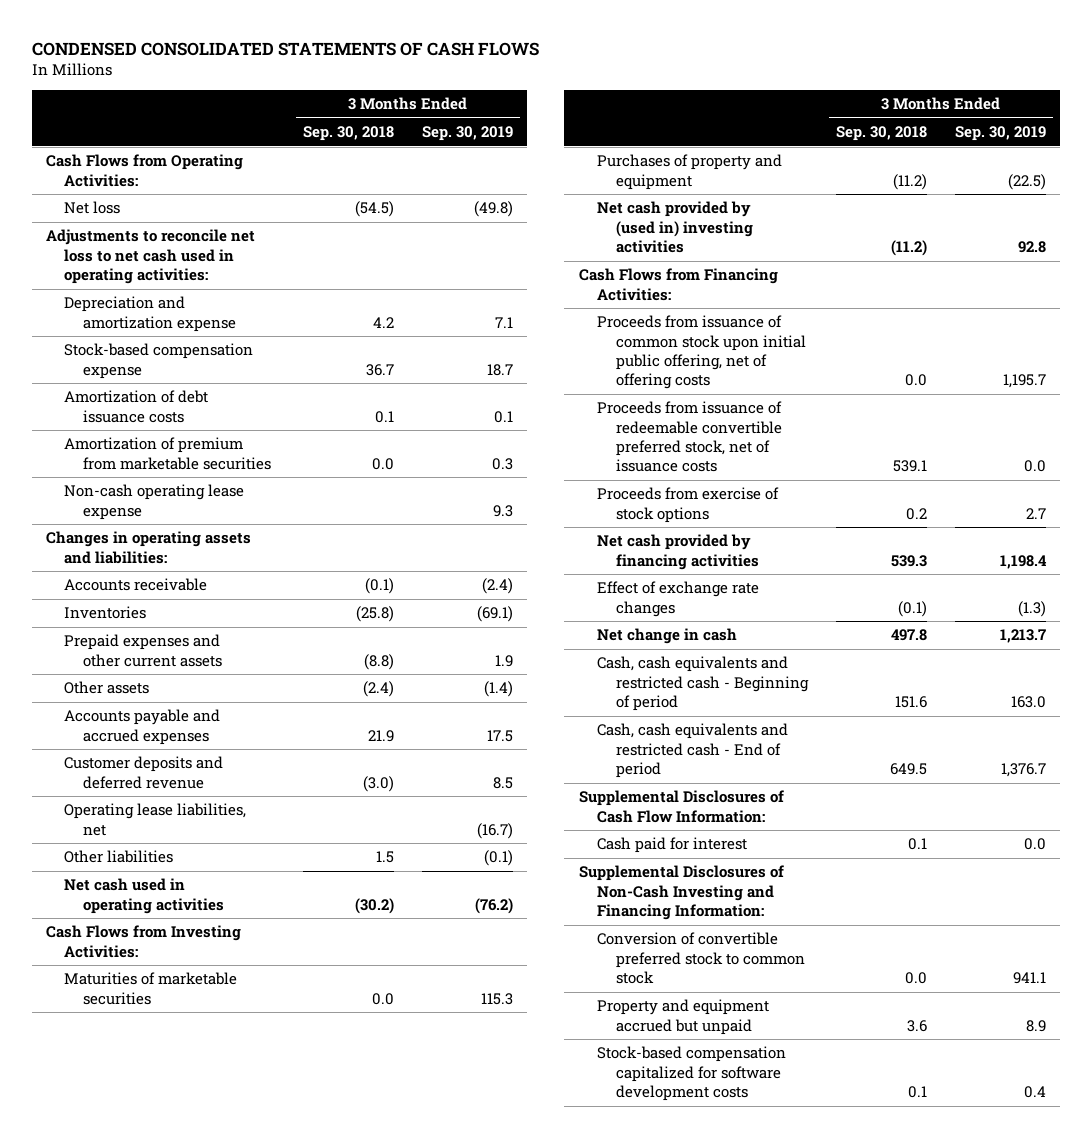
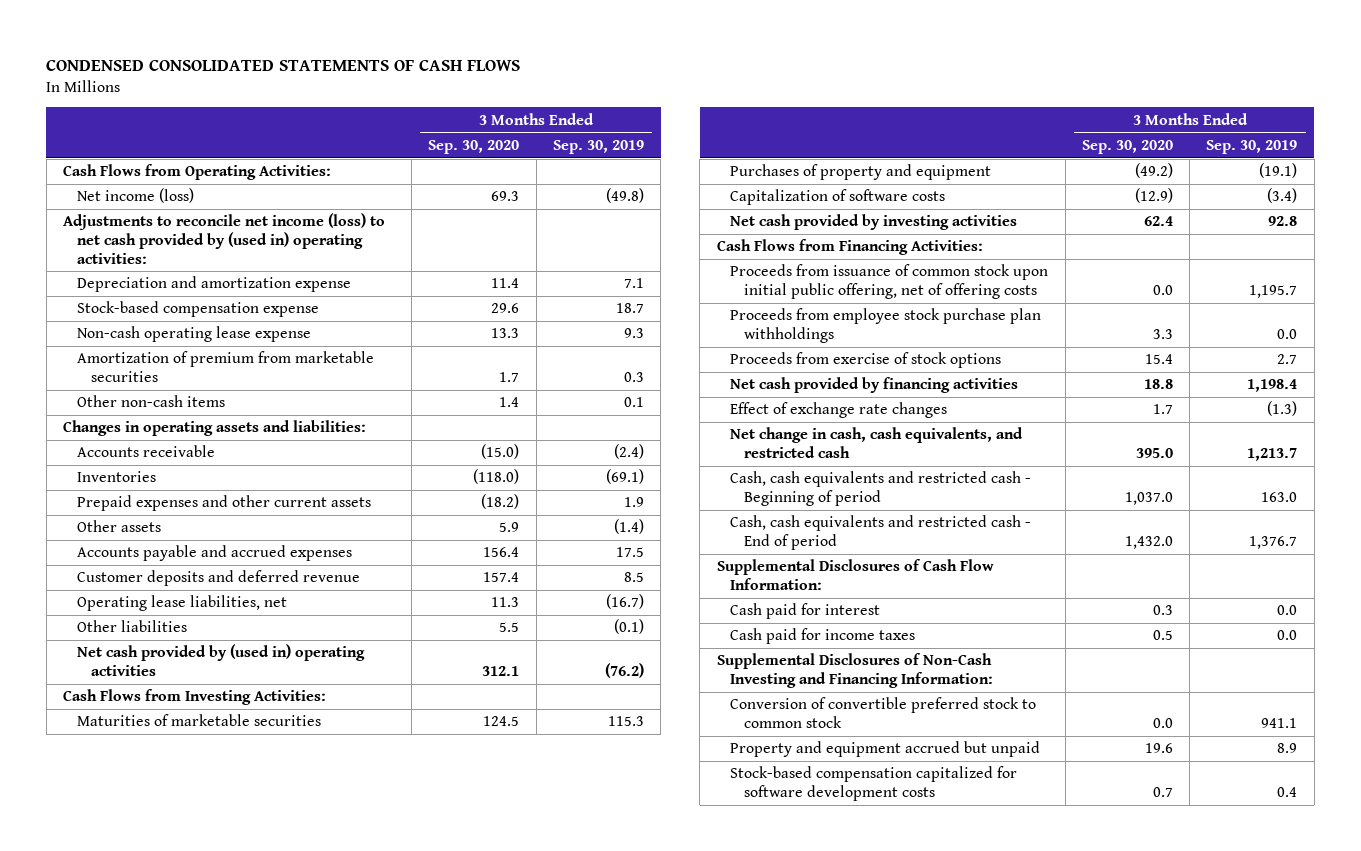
[302,126,394,142] Sep. 30, 2018 -> none
none -> [428,139,520,154] Sep. 30, 2020
[64,201,121,215] Net loss -> [76,188,194,204] Net income (loss)
[45,229,255,284] Adjustments to reconcile net loss to net cash used in operating activities: -> [63,213,386,264] Adjustments to reconcile net income (loss) to net cash provided by (used in) operating activities:
[64,390,209,423] Amortization of debt issuance costs -> none
[64,437,271,470] Amortization of premium from marketable securities -> [76,351,374,383] Amortization of premium from marketable securities
none -> [76,395,225,408] Other non-cash items
[64,878,224,914] Net cash used in operating activities -> [76,644,365,677] Net cash provided by (used in) operating activities
[1008,173,1047,190] (22.5) -> [1259,163,1298,179] (19.1)
none -> [730,189,946,206] Capitalization of software costs
[597,201,753,253] Net cash provided by (used in) investing activities -> [730,214,1018,231] Net cash provided by investing activities
[597,401,783,473] Proceeds from issuance of redeemable convertible preferred stock, net of issuance costs -> none
none -> [730,308,1042,344] Proceeds from employee stock purchase plan withholdings
[597,628,738,645] Net change in cash -> [730,427,1024,459] Net change in cash, cash equivalents, and restricted cash
none -> [730,628,916,645] Cash paid for income taxes

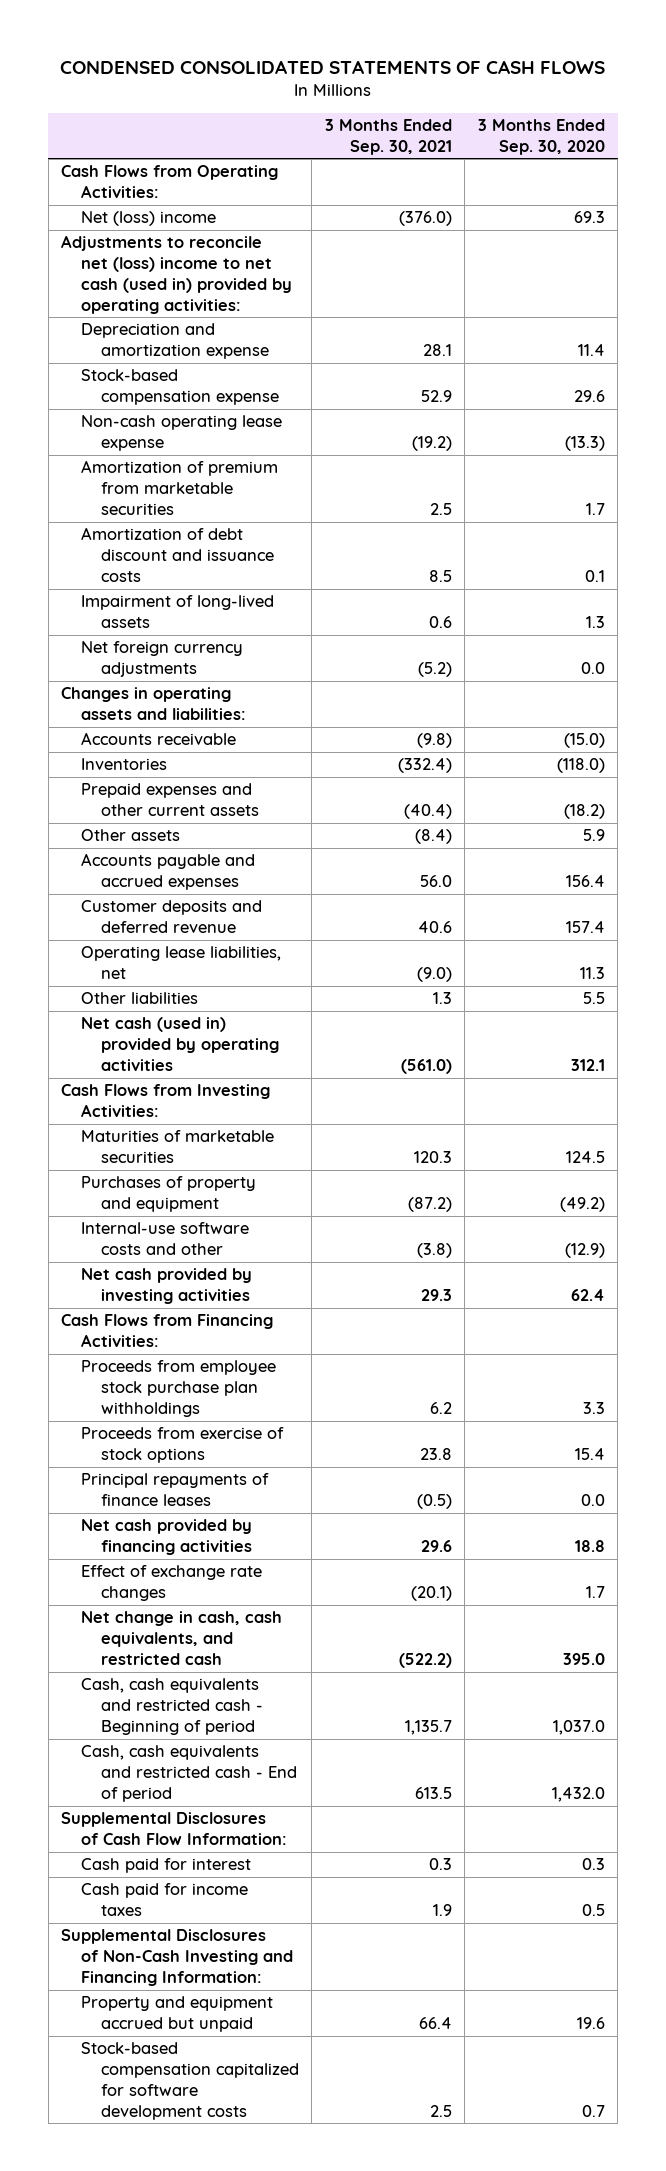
[552,139,644,154] Sep. 30, 2019 -> none
none -> [324,118,452,155] 3 Months Ended Sep. 30, 2021
[76,188,194,204] Net income (loss) -> [80,211,216,227] Net (loss) income
[63,213,386,264] Adjustments to reconcile net income (loss) to net cash provided by (used in) operating activities: -> [61,235,292,314] Adjustments to reconcile net (loss) income to net cash (used in) provided by operating activities:
[491,328,520,339] 13.3 -> [564,436,605,452] (13.3)
[76,395,225,408] Other non-cash items -> none
none -> [80,527,274,582] Amortization of debt discount and issuance costs
none -> [80,595,274,629] Impairment of long-lived assets
none -> [80,641,243,678] Net foreign currency adjustments
[76,644,365,677] Net cash provided by (used in) operating activities -> [80,1017,279,1071] Net cash (used in) provided by operating activities
[730,189,946,206] Capitalization of software costs -> [80,1222,249,1256] Internal-use software costs and other
[730,264,1049,300] Proceeds from issuance of common stock upon initial public offering, net of offering costs -> none
none -> [80,1473,269,1507] Principal repayments of finance leases
[730,697,1037,729] Conversion of convertible preferred stock to common stock -> none

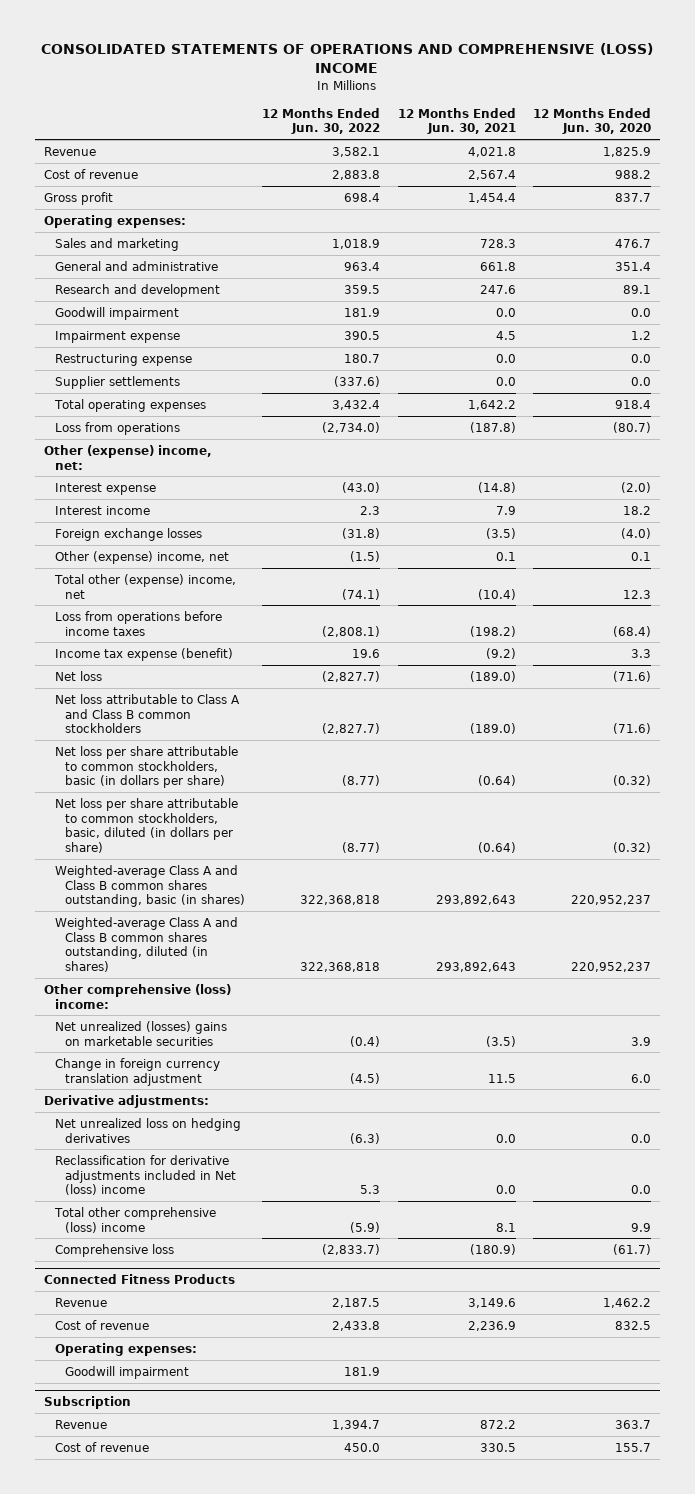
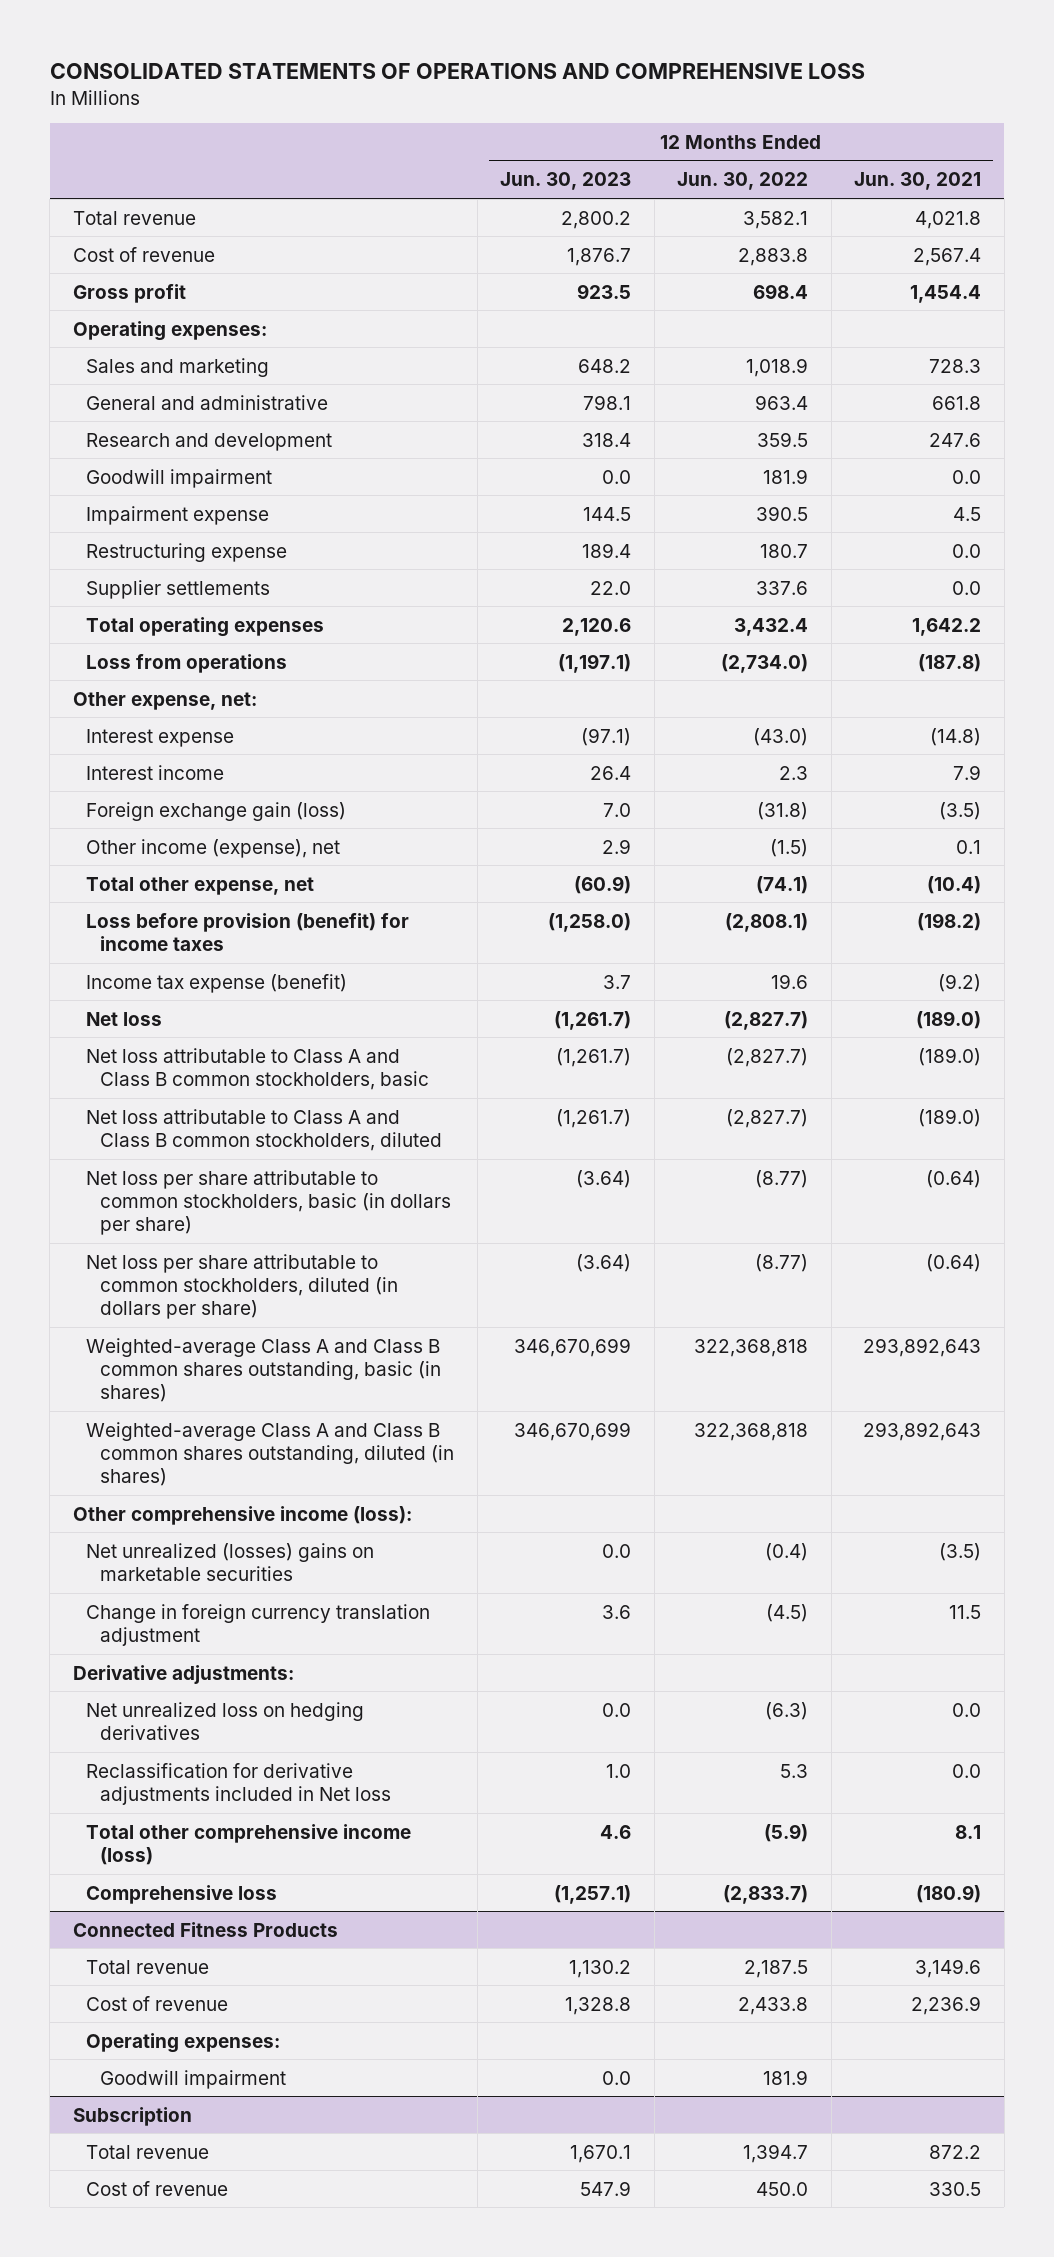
[41,43,654,74] CONSOLIDATED STATEMENTS OF OPERATIONS AND COMPREHENSIVE (LOSS) INCOME -> [49,63,865,80] CONSOLIDATED STATEMENTS OF OPERATIONS AND COMPREHENSIVE LOSS
[532,107,651,135] 12 Months Ended Jun. 30, 2020 -> none
none -> [500,172,632,191] Jun. 30, 2023
[43,146,96,156] Revenue -> [72,210,196,225] Total revenue
[334,375,381,387] (337.6) -> [756,580,809,595] 337.6
[43,444,212,470] Other (expense) income, net: -> [72,691,257,710] Other expense, net:
[54,527,202,541] Foreign exchange losses -> [86,801,347,821] Foreign exchange gain (loss)
[54,550,229,564] Other (expense) income, net -> [86,838,341,858] Other income (expense), net
[53,573,236,599] Total other (expense) income, net -> [86,876,315,895] Total other expense, net
[54,610,222,636] Loss from operations before income taxes -> [86,912,410,951] Loss before provision (benefit) for income taxes
[54,693,240,734] Net loss attributable to Class A and Class B common stockholders -> [86,1047,430,1090] Net loss attributable to Class A and Class B common stockholders, basic
none -> [86,1108,443,1151] Net loss attributable to Class A and Class B common stockholders, diluted
[54,797,238,853] Net loss per share attributable to common stockholders, basic, diluted (in dollars per share) -> [86,1253,399,1319] Net loss per share attributable to common stockholders, diluted (in dollars per share)
[43,983,231,1009] Other comprehensive (loss) income: -> [72,1505,412,1525] Other comprehensive income (loss):
[54,1154,237,1196] Reclassification for derivative adjustments included in Net (loss) income -> [86,1762,392,1805] Reclassification for derivative adjustments included in Net loss
[53,1206,216,1233] Total other comprehensive (loss) income -> [86,1823,412,1865] Total other comprehensive income (loss)
[54,1297,107,1307] Revenue -> [86,1959,210,1974] Total revenue
[54,1419,107,1429] Revenue -> [86,2144,210,2159] Total revenue

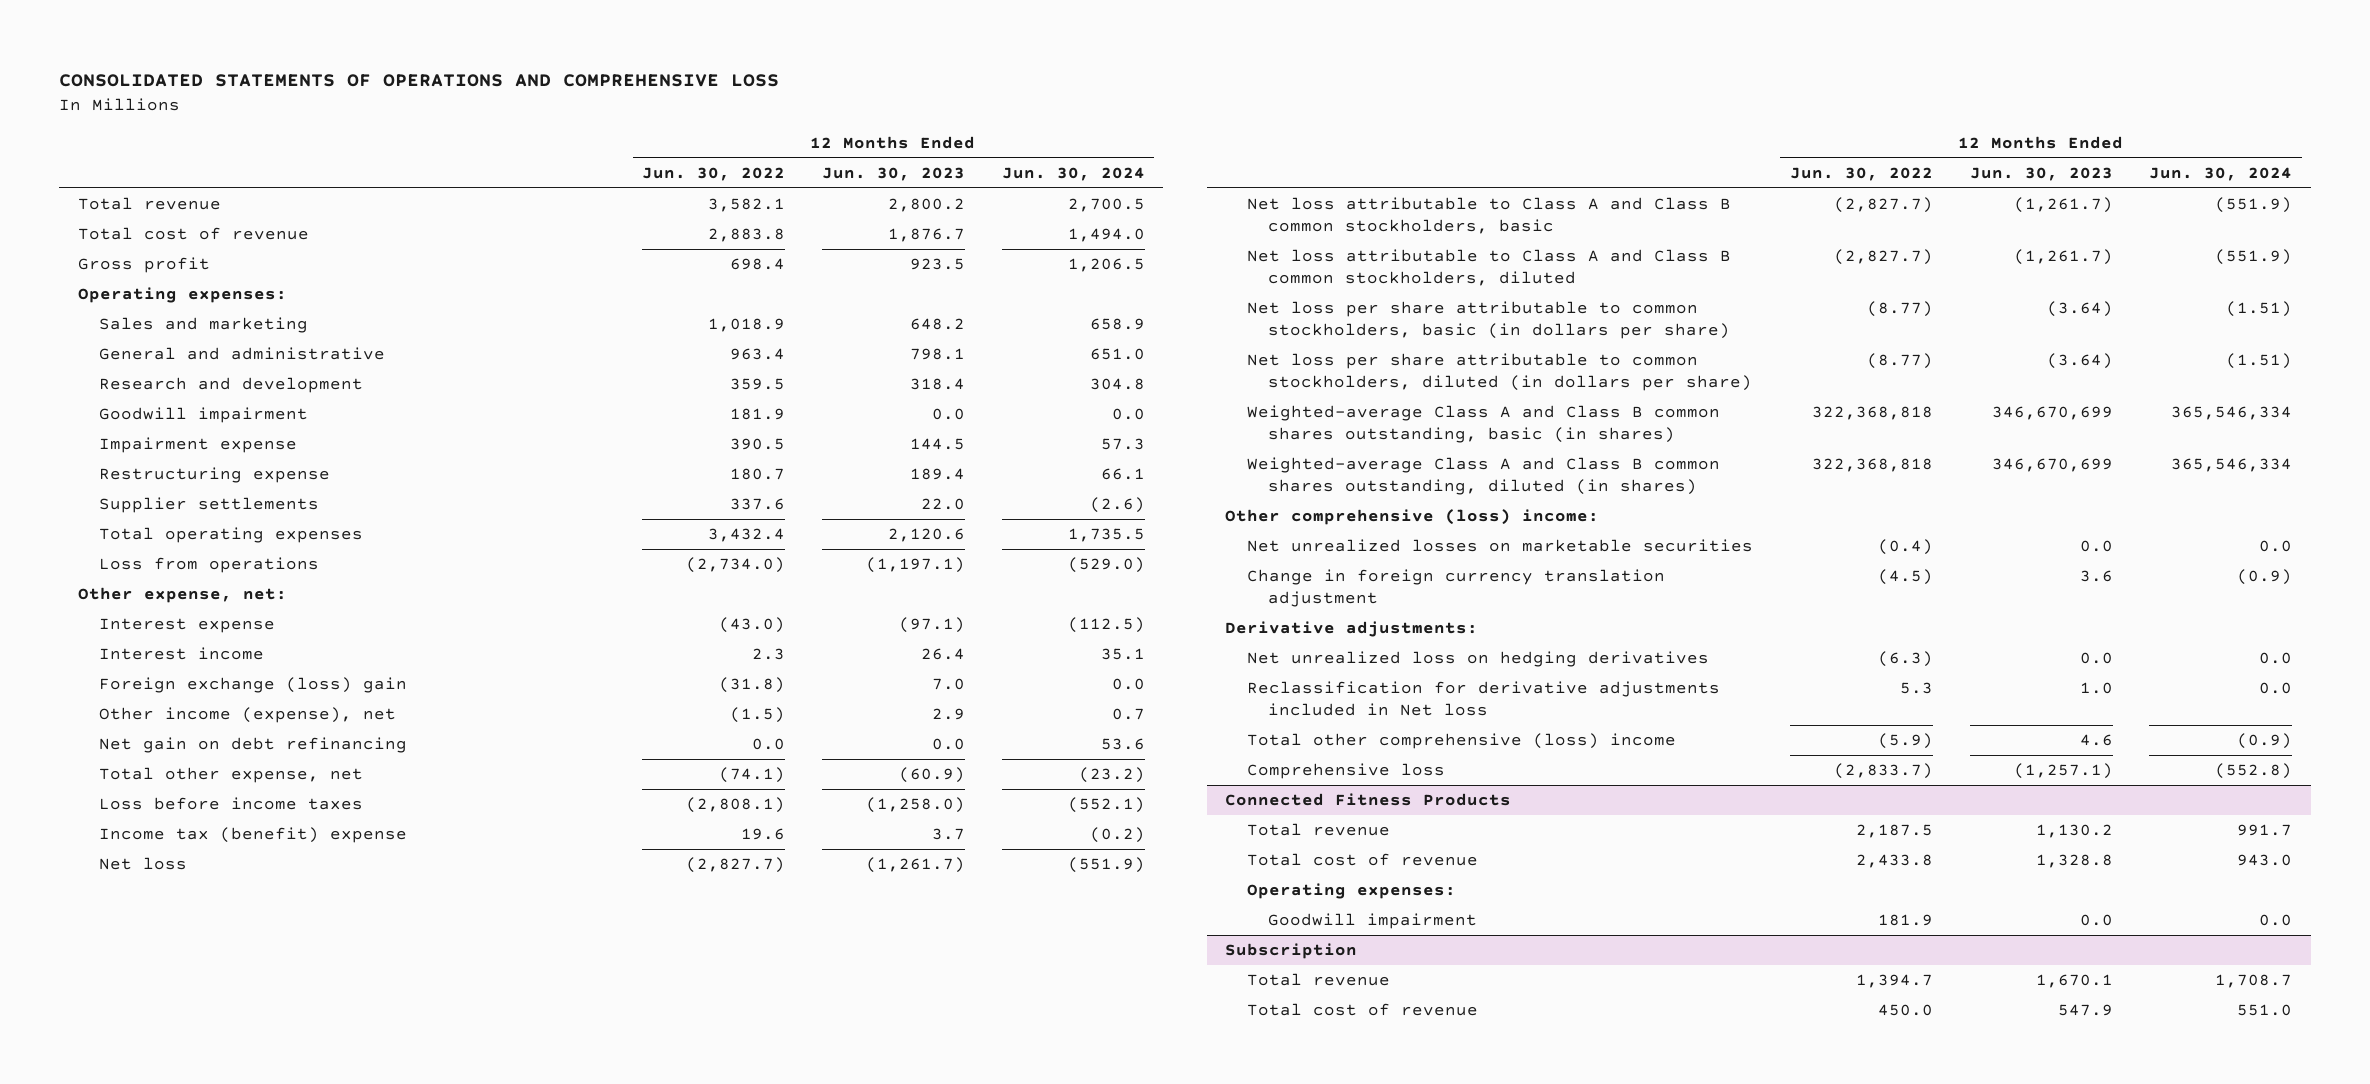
[854,172,982,191] Jun. 30, 2021 -> none
none -> [1001,166,1145,181] Jun. 30, 2024
[72,246,215,262] Cost of revenue -> [77,227,309,241] Total cost of revenue
[86,801,347,821] Foreign exchange gain (loss) -> [99,677,408,694] Foreign exchange (loss) gain
none -> [99,737,408,754] Net gain on debt refinancing
[86,912,410,951] Loss before provision (benefit) for income taxes -> [99,797,364,811] Loss before income taxes
[86,973,348,993] Income tax expense (benefit) -> [99,827,408,844] Income tax (benefit) expense
[72,1505,412,1525] Other comprehensive income (loss): -> [1225,509,1600,526] Other comprehensive (loss) income:
[86,1542,375,1581] Net unrealized (losses) gains on marketable securities -> [1246,539,1753,553] Net unrealized losses on marketable securities
[86,1823,412,1865] Total other comprehensive income (loss) -> [1246,733,1676,750] Total other comprehensive (loss) income
[86,1995,229,2011] Cost of revenue -> [1246,853,1478,867] Total cost of revenue
[86,2180,229,2196] Cost of revenue -> [1246,1003,1478,1017] Total cost of revenue

